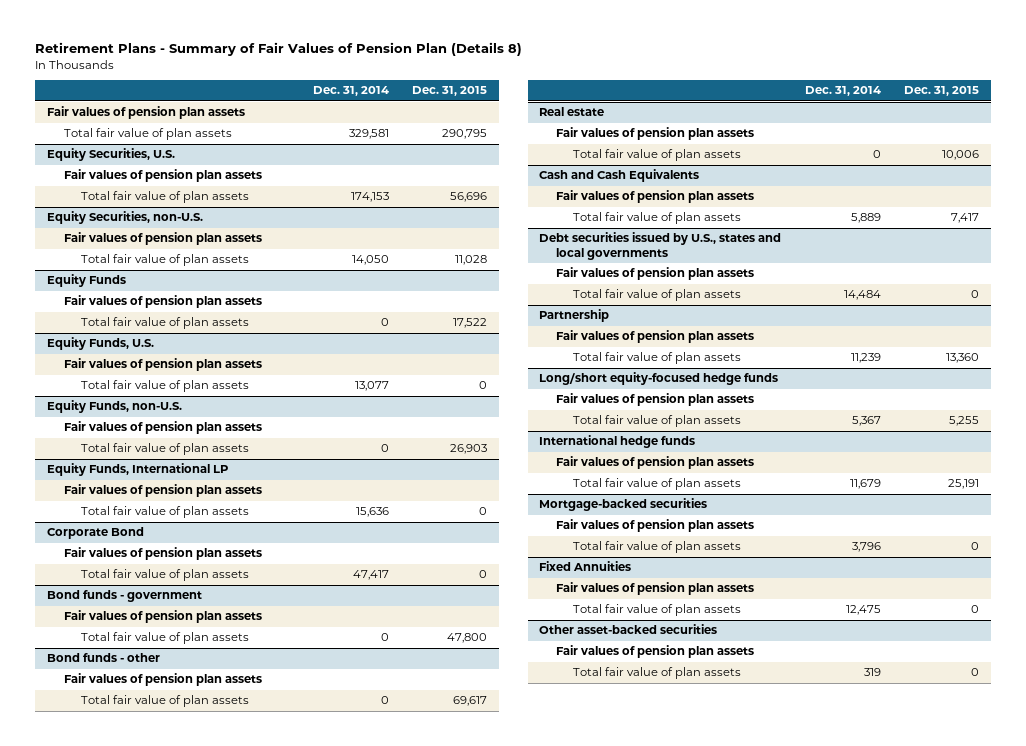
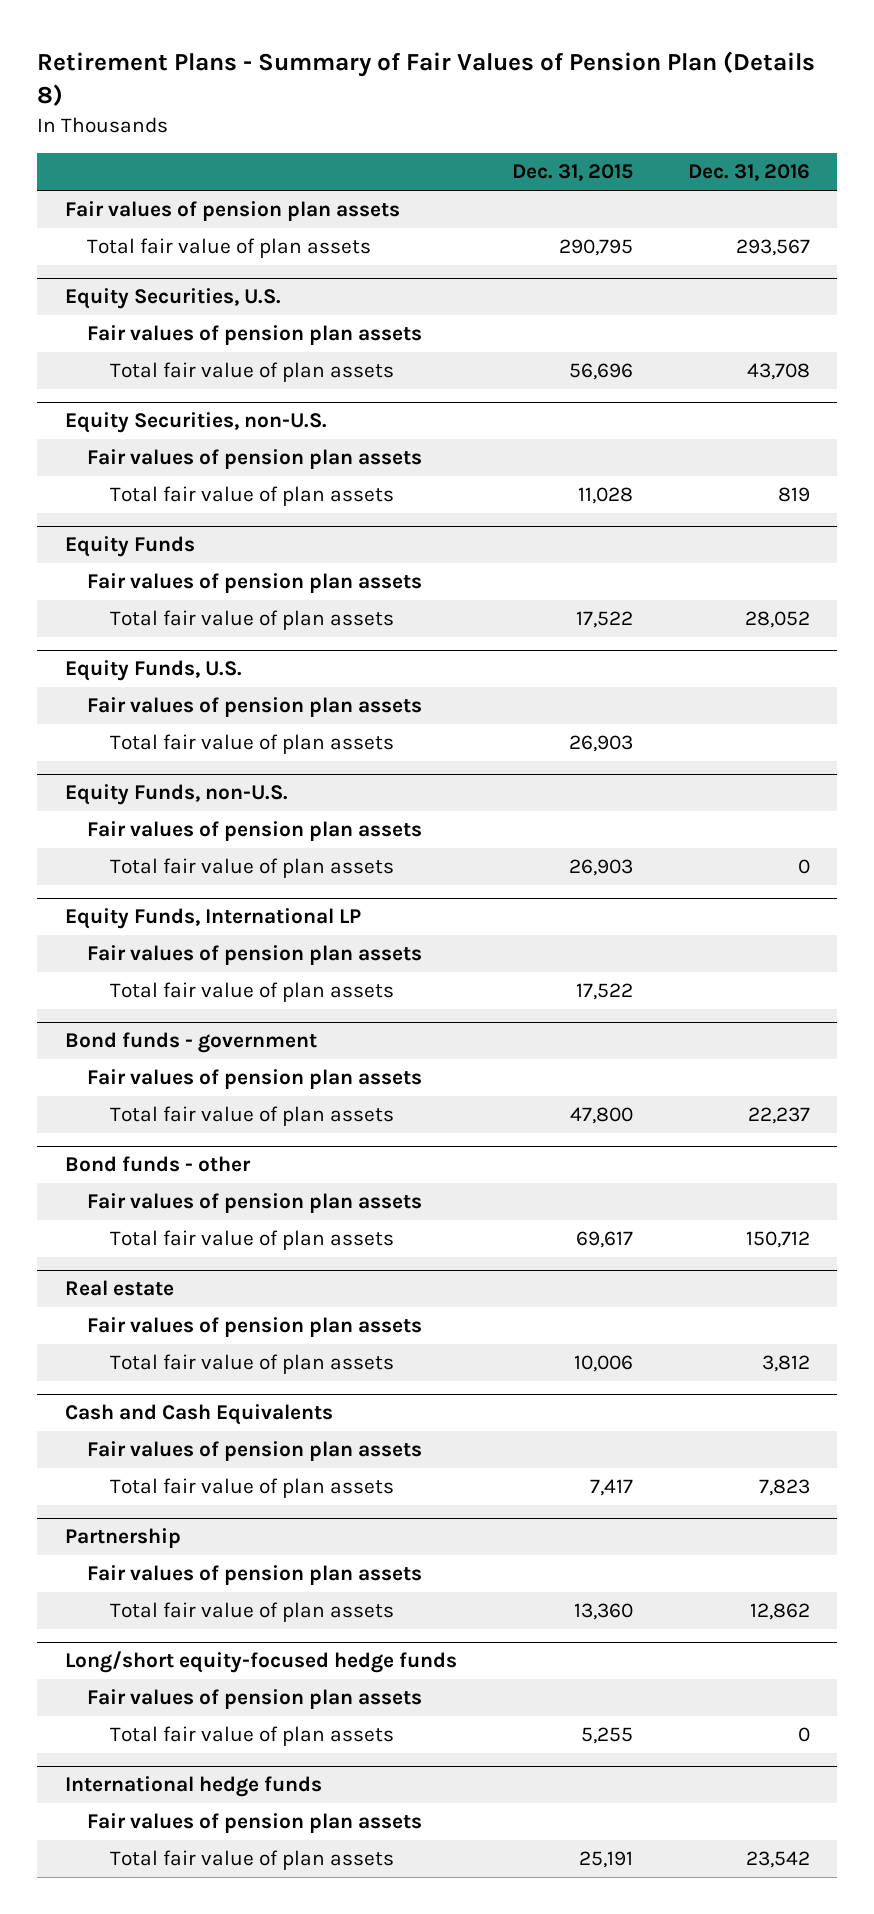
[312,86,389,97] Dec. 31, 2014 -> none
none -> [687,164,810,182] Dec. 31, 2016
[479,381,488,390] 0 -> [568,735,633,753] 26,903
[47,527,145,540] Corporate Bond -> none
[63,547,262,561] Fair values of pension plan assets -> none
[80,569,249,582] Total fair value of plan assets -> none
[479,507,488,516] 0 -> [575,983,633,1001] 17,522
[539,232,782,261] Debt securities issued by U.S., states and local governments -> none
[556,267,755,281] Fair values of pension plan assets -> none
[572,289,741,302] Total fair value of plan assets -> none
[539,498,708,512] Mortgage-backed securities -> none
[556,519,755,533] Fair values of pension plan assets -> none
[572,541,741,554] Total fair value of plan assets -> none
[539,561,632,572] Fixed Annuities -> none
[556,582,755,596] Fair values of pension plan assets -> none
[572,604,741,617] Total fair value of plan assets -> none
[539,624,718,635] Other asset-backed securities -> none
[556,645,755,659] Fair values of pension plan assets -> none
[572,667,741,680] Total fair value of plan assets -> none

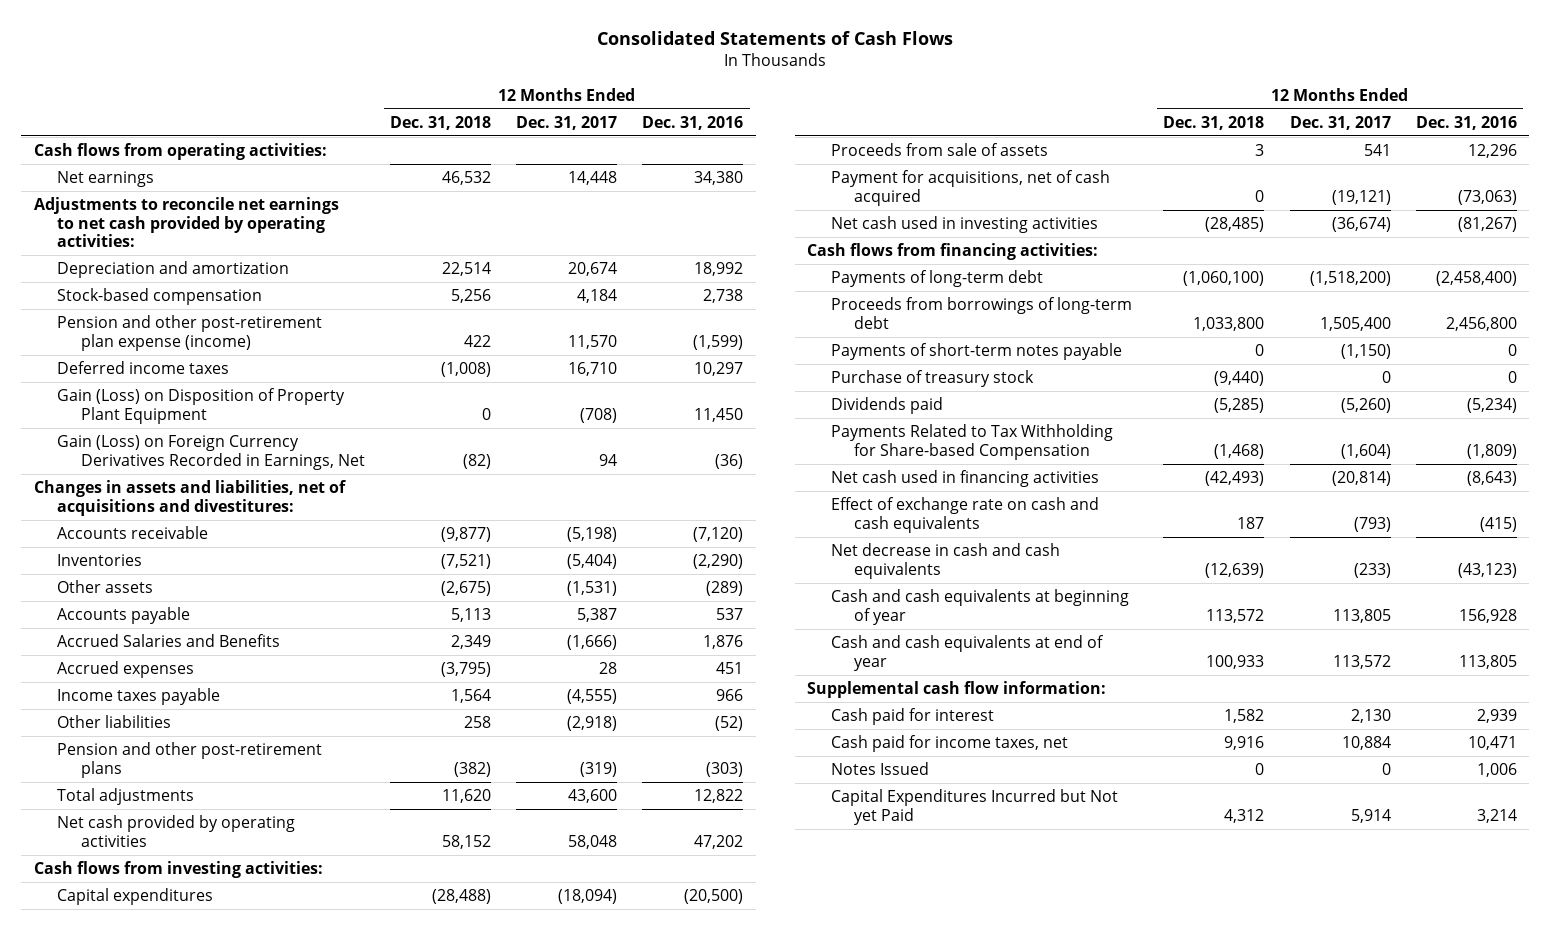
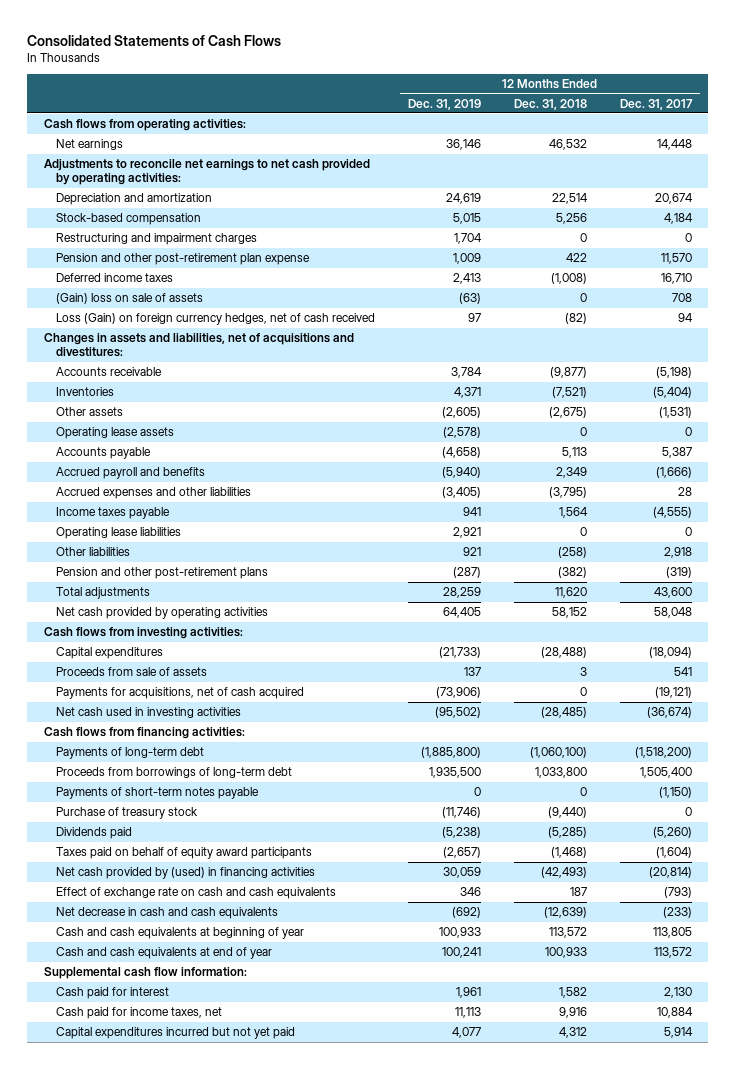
[642,115,744,130] Dec. 31, 2016 -> none
none -> [407,98,481,110] Dec. 31, 2019
none -> [55,233,257,246] Restructuring and impairment charges
[57,315,323,351] Pension and other post-retirement plan expense (income) -> [55,253,310,266] Pension and other post-retirement plan expense
[57,388,346,424] Gain (Loss) on Disposition of Property Plant Equipment -> [55,293,203,305] (Gain) loss on sale of assets
[580,407,618,423] (708) -> [671,293,692,303] 708
[57,435,365,470] Gain (Loss) on Foreign Currency Derivatives Recorded in Earnings, Net -> [55,313,375,326] Loss (Gain) on foreign currency hedges, net of cash received
none -> [55,427,174,440] Operating lease assets
[57,634,281,648] Accrued Salaries and Benefits -> [55,467,205,480] Accrued payroll and benefits
[57,661,195,679] Accrued expenses -> [55,487,251,500] Accrued expenses and other liabilities
none -> [55,527,181,540] Operating lease liabilities
[463,716,491,729] 258 -> [557,547,587,559] (258)
[567,716,618,732] (2,918) -> [663,547,692,559] 2,918
[830,170,1110,206] Payment for acquisitions, net of cash acquired -> [55,687,304,700] Payments for acquisitions, net of cash acquired
[830,424,1113,460] Payments Related to Tax Withholding for Share-based Compensation -> [55,847,312,860] Taxes paid on behalf of equity award participants
[830,470,1099,488] Net cash used in financing activities -> [55,867,315,880] Net cash provided by (used) in financing activities
[830,762,929,776] Notes Issued -> none
[830,789,1118,825] Capital Expenditures Incurred but Not yet Paid -> [55,1027,295,1040] Capital expenditures incurred but not yet paid

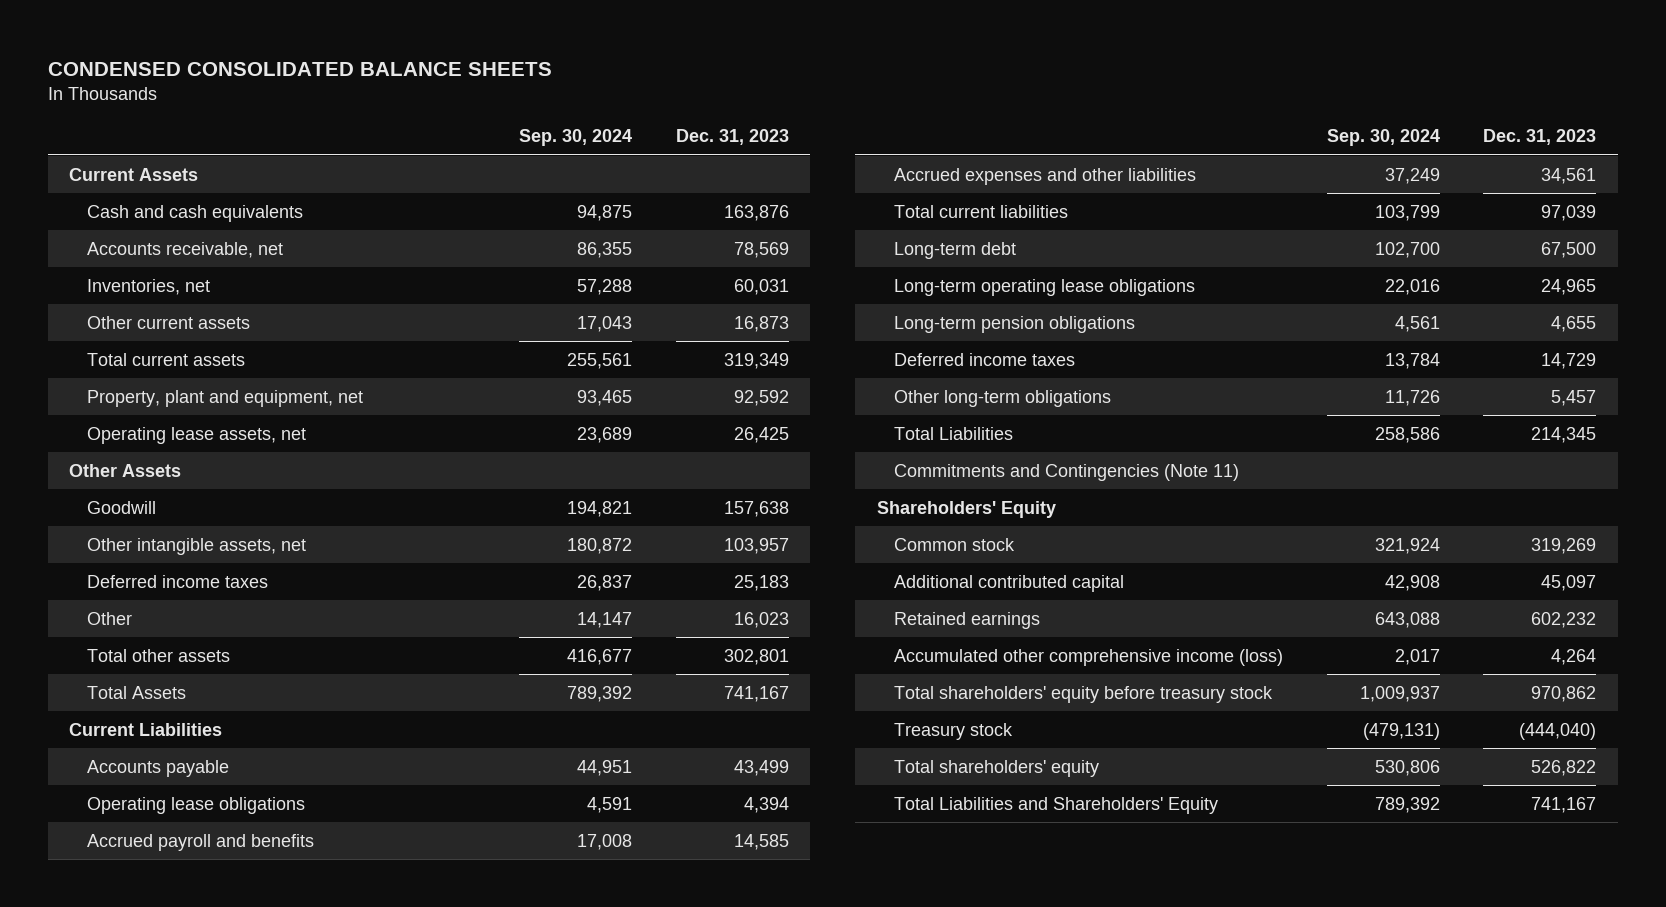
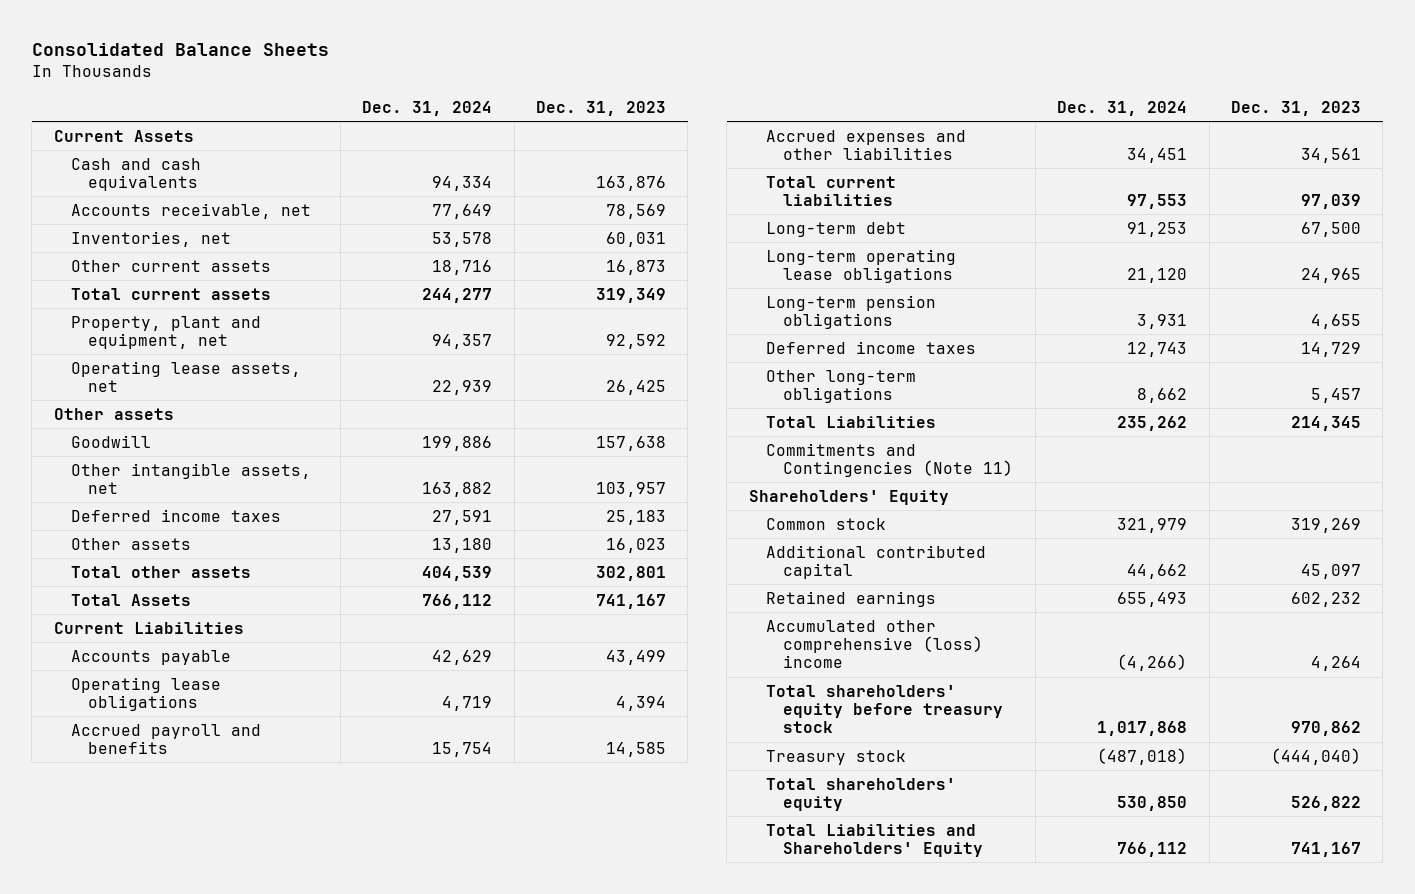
[47,61,552,76] CONDENSED CONSOLIDATED BALANCE SHEETS -> [31,43,329,57] Consolidated Balance Sheets
[519,129,633,147] Sep. 30, 2024 -> none
none -> [362,100,493,116] Dec. 31, 2024
[69,463,182,477] Other Assets -> [53,407,174,420] Other assets
[86,611,132,625] Other -> [71,537,192,550] Other assets
[894,648,1284,666] Accumulated other comprehensive income (loss) -> [766,619,984,669] Accumulated other comprehensive (loss) income

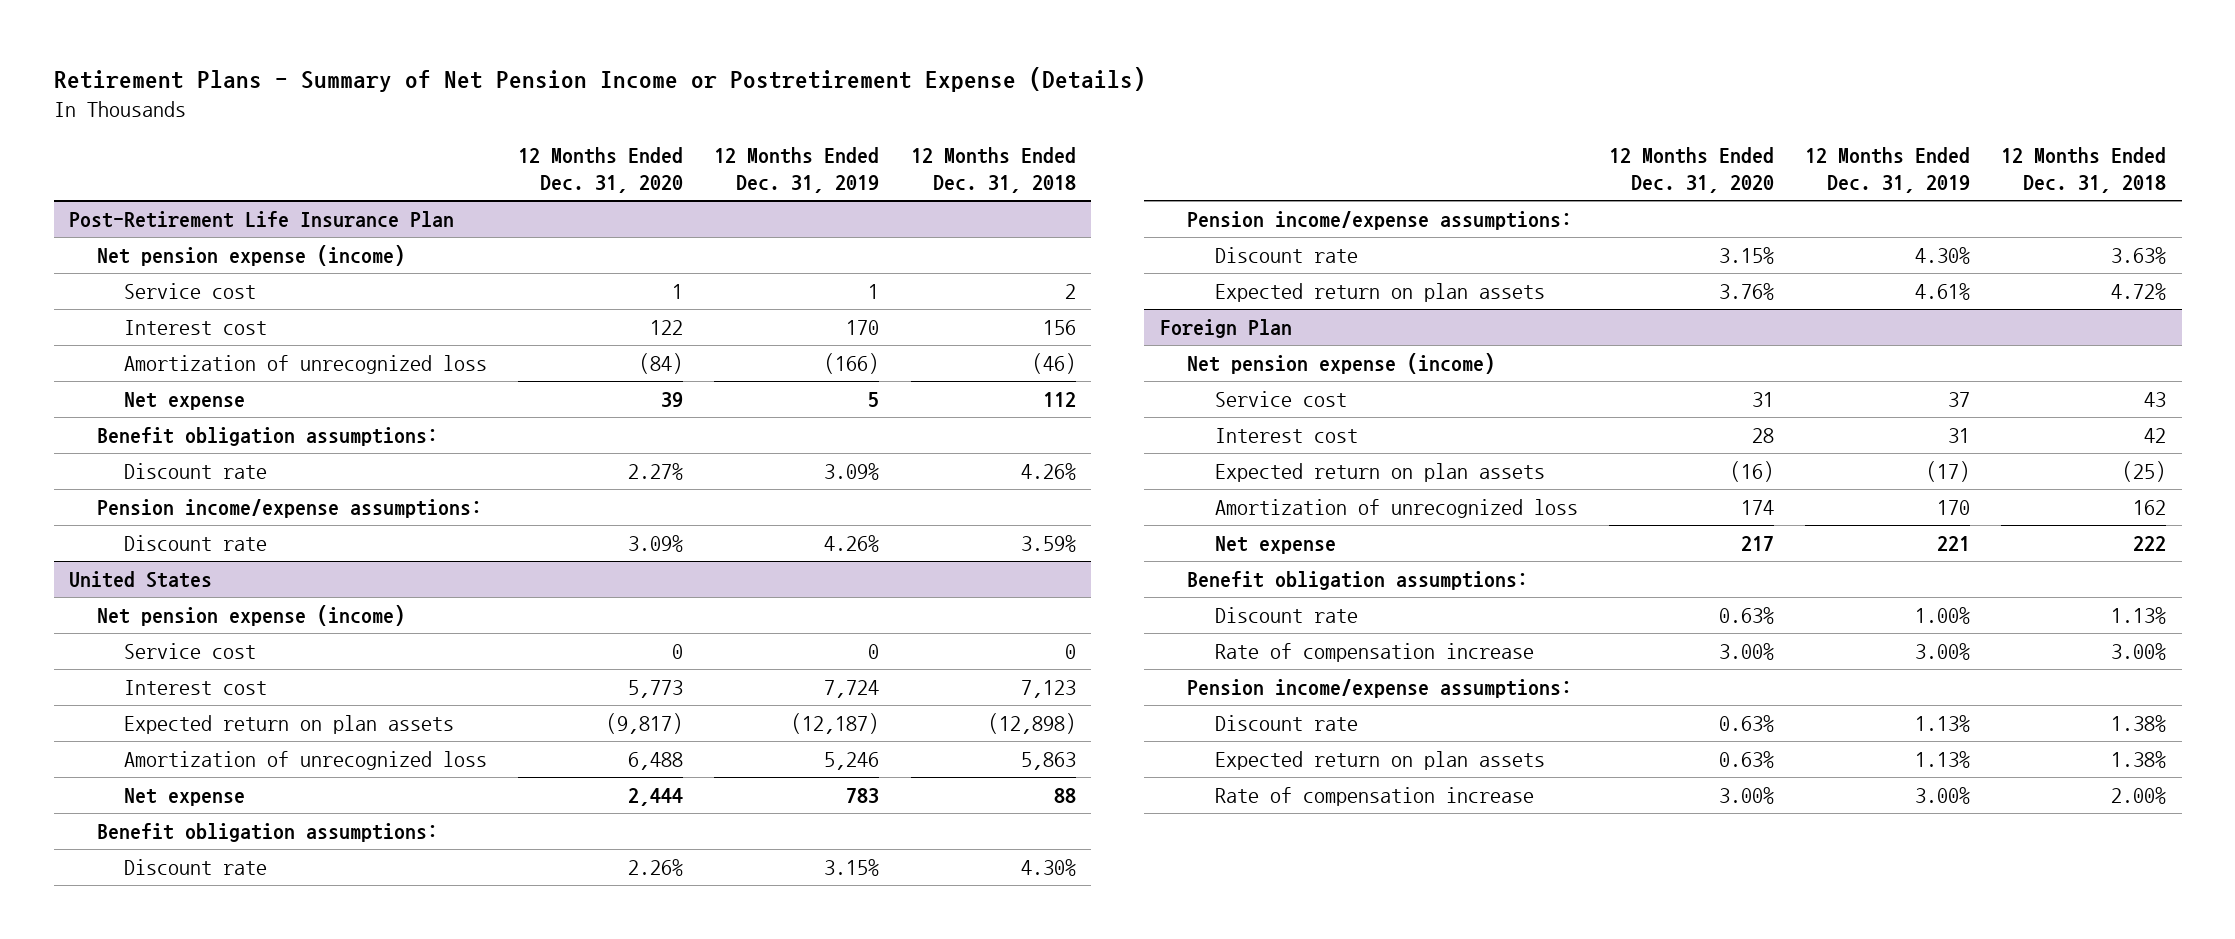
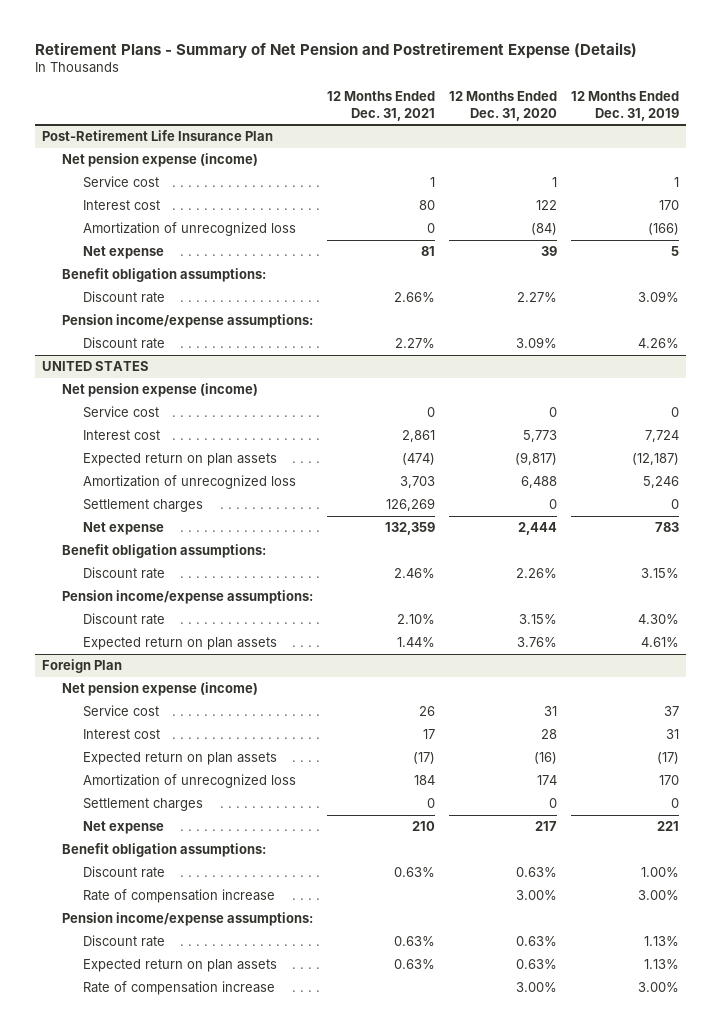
[53,66,1146,92] Retirement Plans - Summary of Net Pension Income or Postretirement Expense (Details) -> [34,41,637,58] Retirement Plans - Summary of Net Pension and Postretirement Expense (Details)
[910,146,1076,194] 12 Months Ended Dec. 31, 2018 -> none
none -> [327,91,436,121] 12 Months Ended Dec. 31, 2021
[69,570,213,588] United States -> [41,361,149,372] UNITED STATES
none -> [82,499,203,513] Settlement charges
none -> [82,798,203,812] Settlement charges

